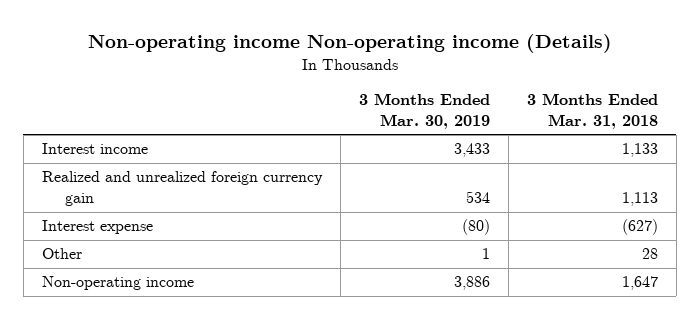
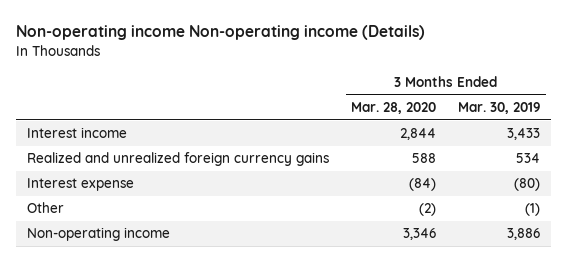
[526,93,658,130] 3 Months Ended Mar. 31, 2018 -> none
none -> [351,101,437,114] Mar. 28, 2020
[41,171,323,207] Realized and unrealized foreign currency gain -> [27,152,330,167] Realized and unrealized foreign currency gains
[481,248,490,260] 1 -> [525,203,541,217] (1)

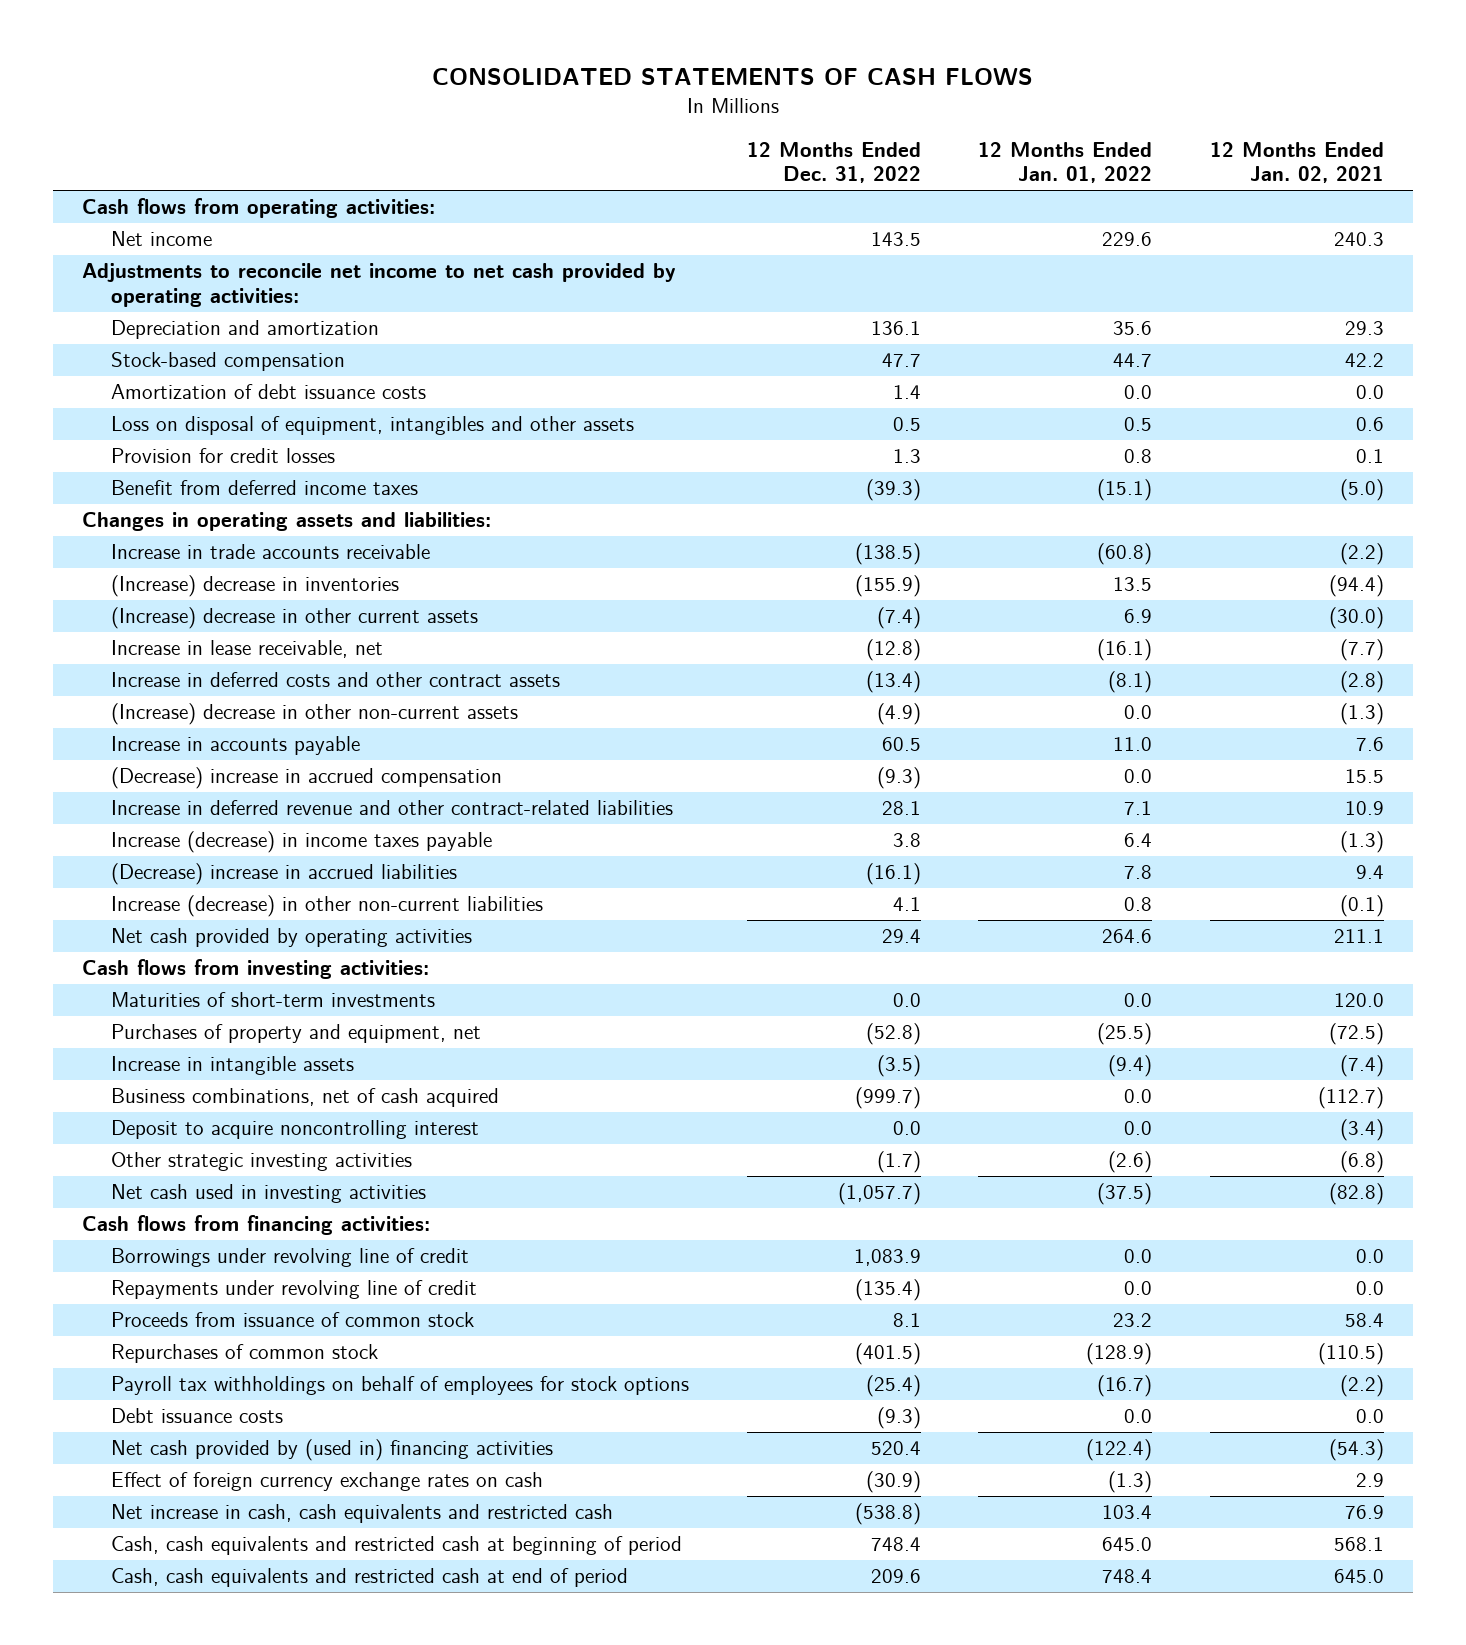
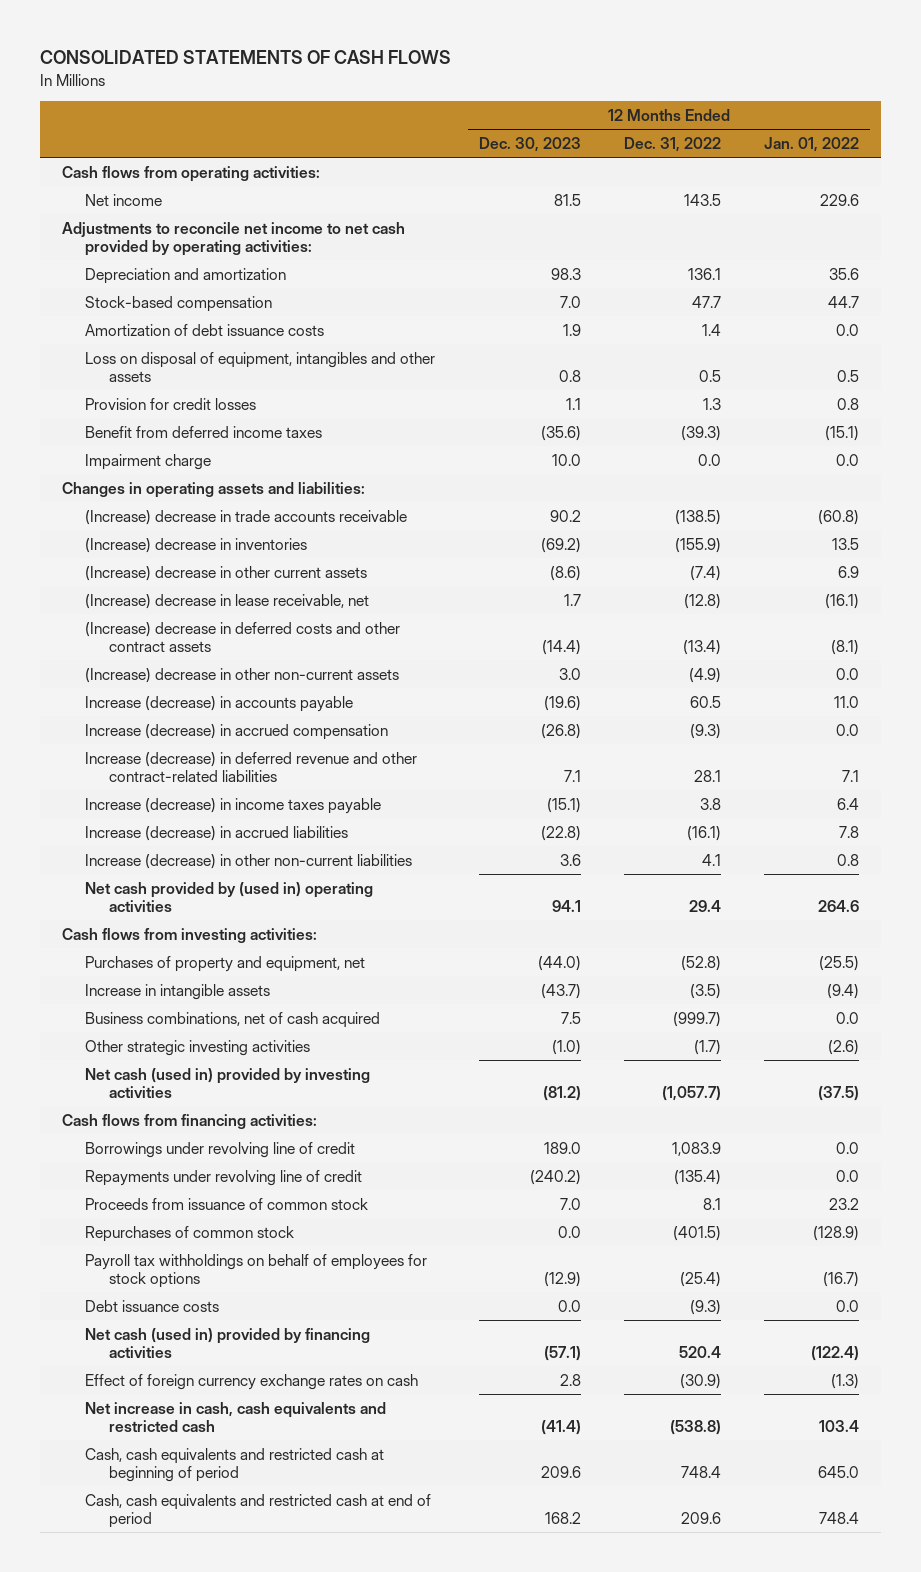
[1209,141,1384,184] 12 Months Ended Jan. 02, 2021 -> none
none -> [478,136,581,152] Dec. 30, 2023
none -> [85,453,212,470] Impairment charge
[111,544,431,560] Increase in trade accounts receivable -> [85,509,408,525] (Increase) decrease in trade accounts receivable
[111,640,384,659] Increase in lease receivable, net -> [85,593,370,609] (Increase) decrease in lease receivable, net
[111,672,561,688] Increase in deferred costs and other contract assets -> [85,621,401,653] (Increase) decrease in deferred costs and other contract assets
[111,736,361,756] Increase in accounts payable -> [85,695,354,712] Increase (decrease) in accounts payable
[111,767,503,790] (Decrease) increase in accrued compensation -> [85,723,389,740] Increase (decrease) in accrued compensation
[111,800,674,816] Increase in deferred revenue and other contract-related liabilities -> [85,751,418,783] Increase (decrease) in deferred revenue and other contract-related liabilities
[111,863,458,886] (Decrease) increase in accrued liabilities -> [85,825,349,841] Increase (decrease) in accrued liabilities
[111,928,473,948] Net cash provided by operating activities -> [85,881,374,913] Net cash provided by (used in) operating activities
[111,992,436,1008] Maturities of short-term investments -> none
[111,1120,480,1140] Deposit to acquire noncontrolling interest -> none
[111,1184,427,1204] Net cash used in investing activities -> [85,1067,371,1099] Net cash (used in) provided by investing activities
[111,1439,554,1462] Net cash provided by (used in) financing activities -> [85,1327,371,1359] Net cash (used in) provided by financing activities

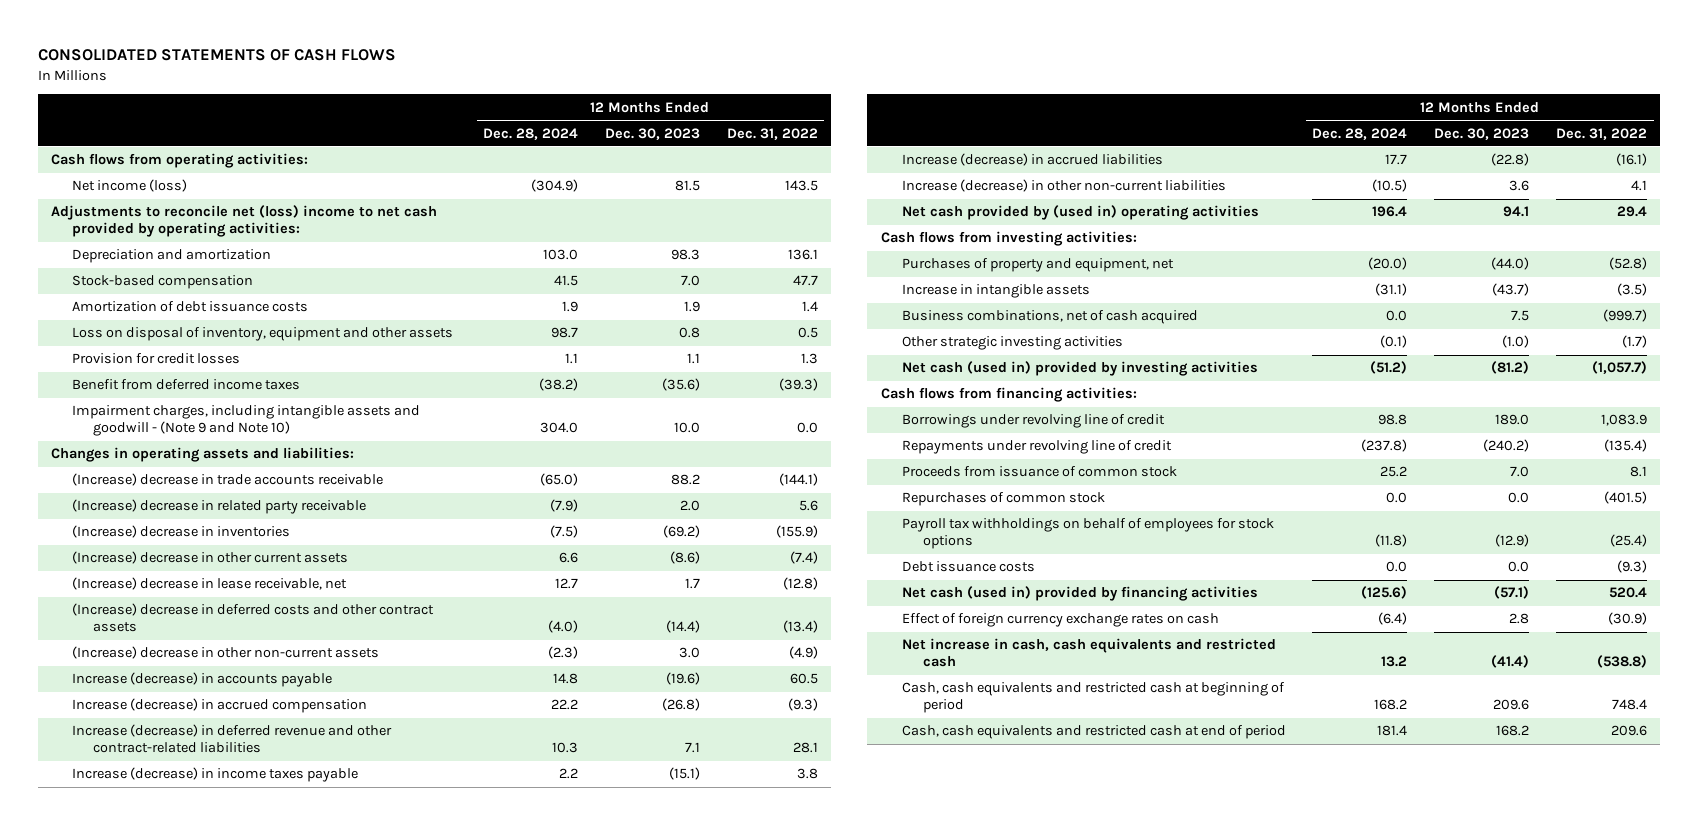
[764,136,860,152] Jan. 01, 2022 -> none
none -> [483,127,579,140] Dec. 28, 2024
[85,193,163,206] Net income -> [72,179,188,193] Net income (loss)
[61,221,405,257] Adjustments to reconcile net income to net cash provided by operating activities: -> [51,205,438,238] Adjustments to reconcile net (loss) income to net cash provided by operating activities:
[85,351,436,383] Loss on disposal of equipment, intangibles and other assets -> [72,327,454,342] Loss on disposal of inventory, equipment and other assets
[85,453,212,470] Impairment charge -> [72,405,421,437] Impairment charges, including intangible assets and goodwill - (Note 9 and Note 10)
[549,509,581,522] 90.2 -> [670,474,700,486] 88.2
[675,509,722,525] (138.5) -> [778,473,818,487] (144.1)
none -> [72,499,367,515] (Increase) decrease in related party receivable

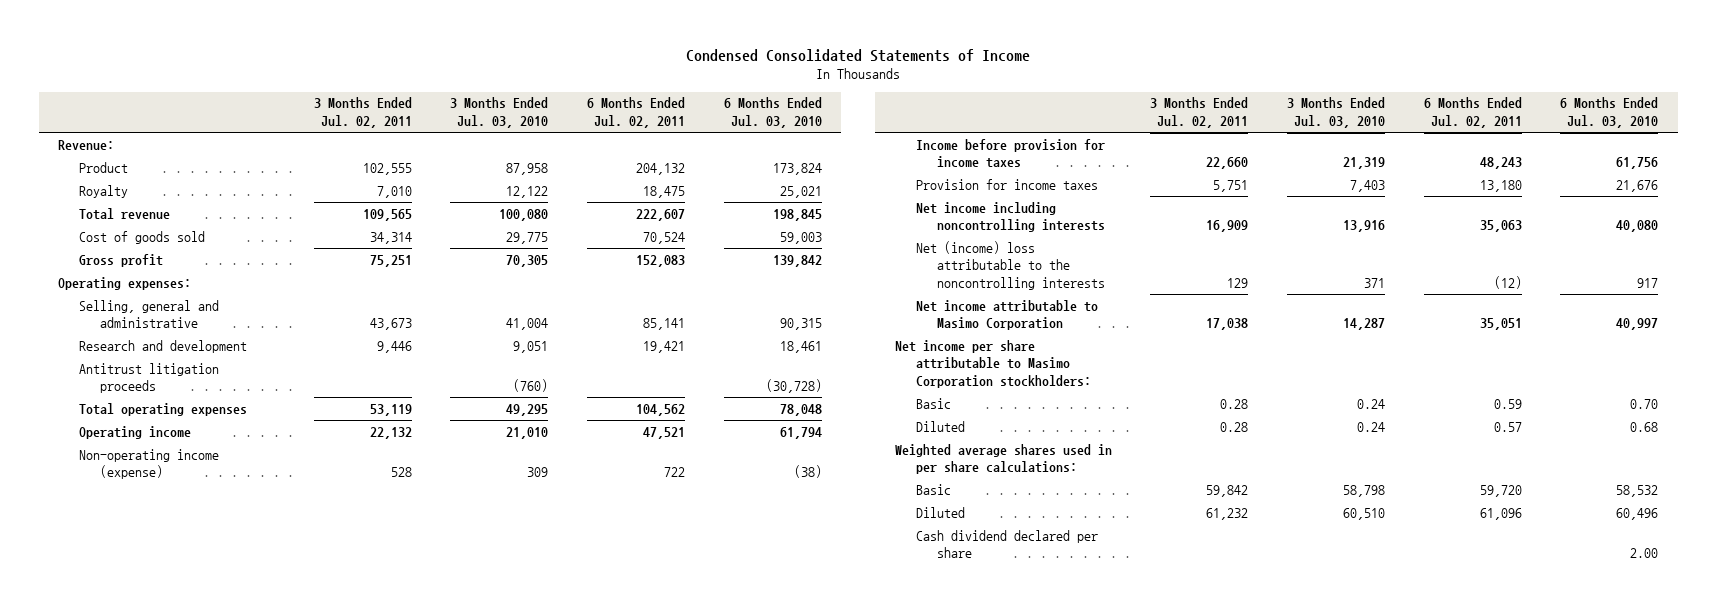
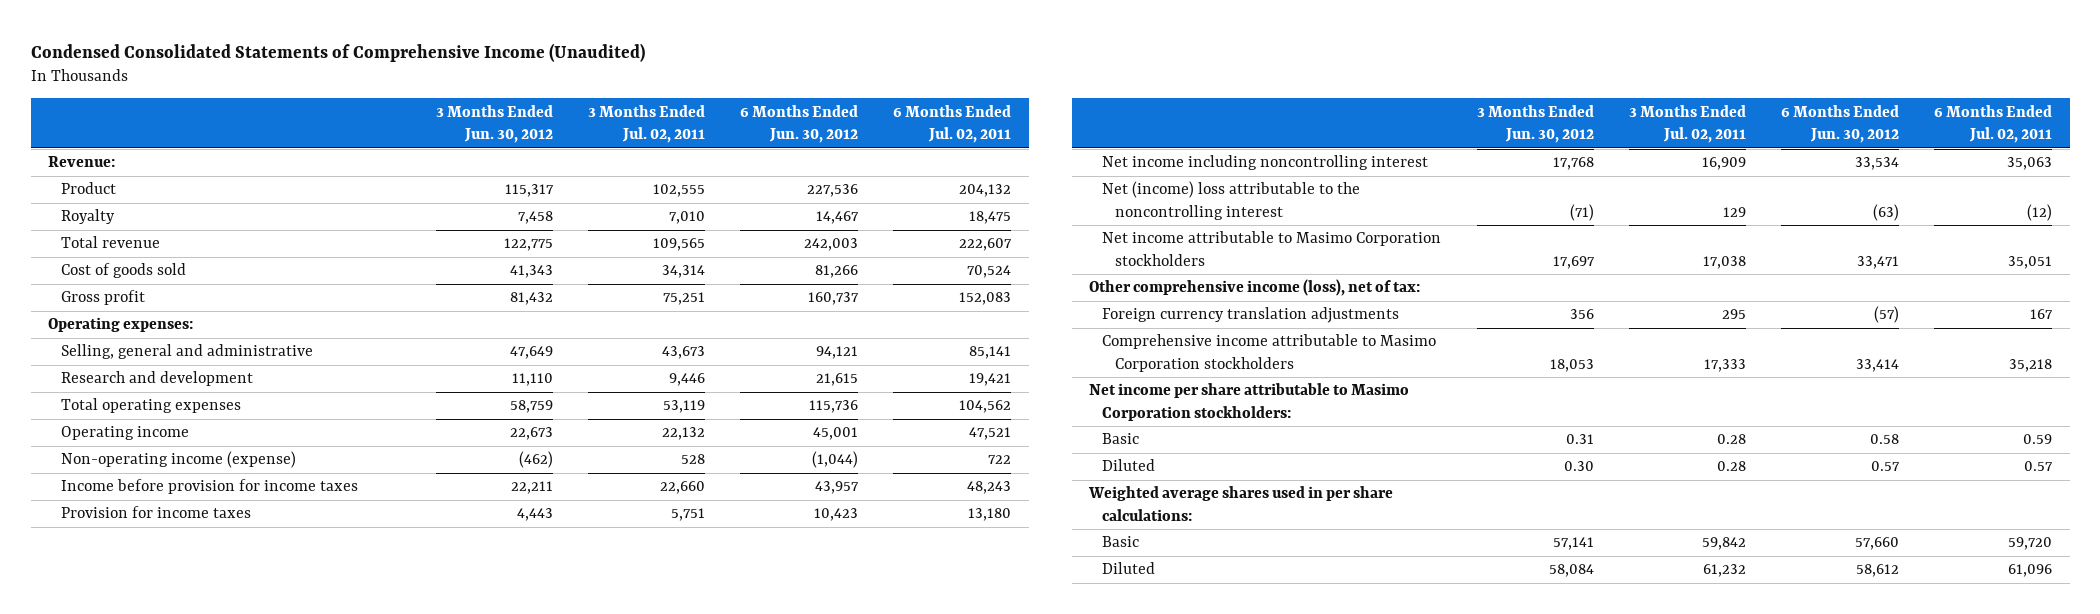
[686,48,1031,62] Condensed Consolidated Statements of Income -> [30,42,645,62] Condensed Consolidated Statements of Comprehensive Income (Unaudited)
[450,97,549,129] 3 Months Ended Jul. 03, 2010 -> none
[723,97,822,129] 6 Months Ended Jul. 03, 2010 -> none
none -> [435,104,553,144] 3 Months Ended Jun. 30, 2012
none -> [739,104,858,144] 6 Months Ended Jun. 30, 2012
[79,362,220,394] Antitrust litigation proceeds -> none
[915,201,1105,233] Net income including noncontrolling interests -> [1102,155,1429,171] Net income including noncontrolling interest
[915,240,1105,290] Net (income) loss attributable to the noncontrolling interests -> [1102,181,1361,220] Net (income) loss attributable to the noncontrolling interest
[915,299,1098,331] Net income attributable to Masimo Corporation -> [1102,231,1442,266] Net income attributable to Masimo Corporation stockholders
none -> [1089,279,1421,297] Other comprehensive income (loss), net of tax:
none -> [1102,307,1400,324] Foreign currency translation adjustments
none -> [1102,334,1437,372] Comprehensive income attributable to Masimo Corporation stockholders
[915,529,1098,559] Cash dividend declared per share -> none

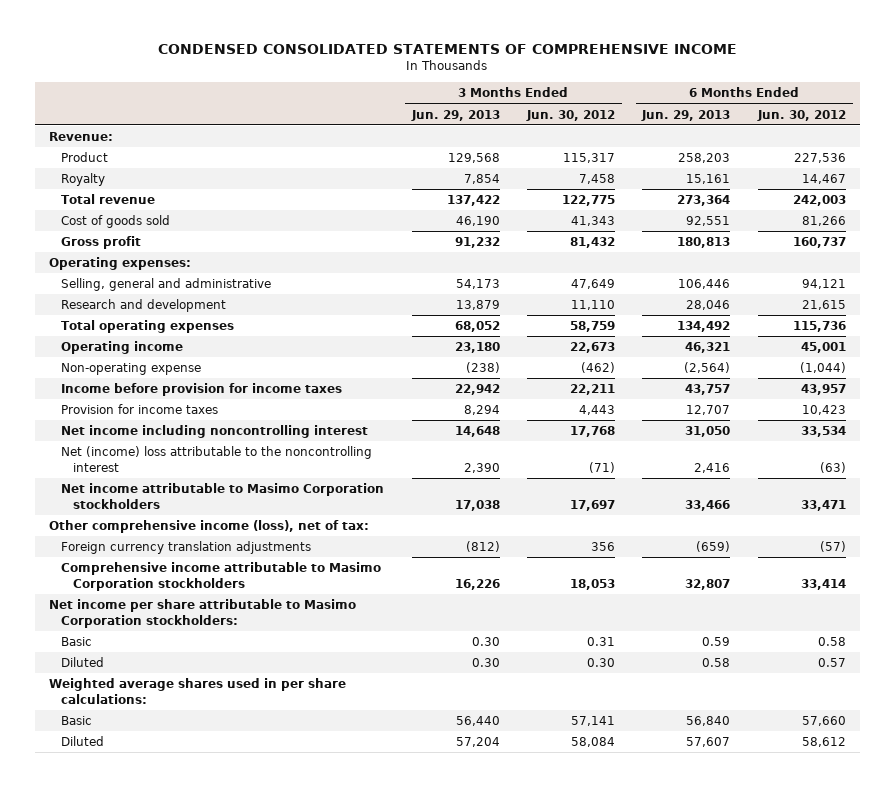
[30,42,645,62] Condensed Consolidated Statements of Comprehensive Income (Unaudited) -> [158,43,738,54] CONDENSED CONSOLIDATED STATEMENTS OF COMPREHENSIVE INCOME
[587,104,705,144] 3 Months Ended Jul. 02, 2011 -> none
[892,104,1011,144] 6 Months Ended Jul. 02, 2011 -> none
none -> [410,109,500,121] Jun. 29, 2013
none -> [641,109,731,121] Jun. 29, 2013
[61,451,297,469] Non-operating income (expense) -> [61,363,202,376] Non-operating expense

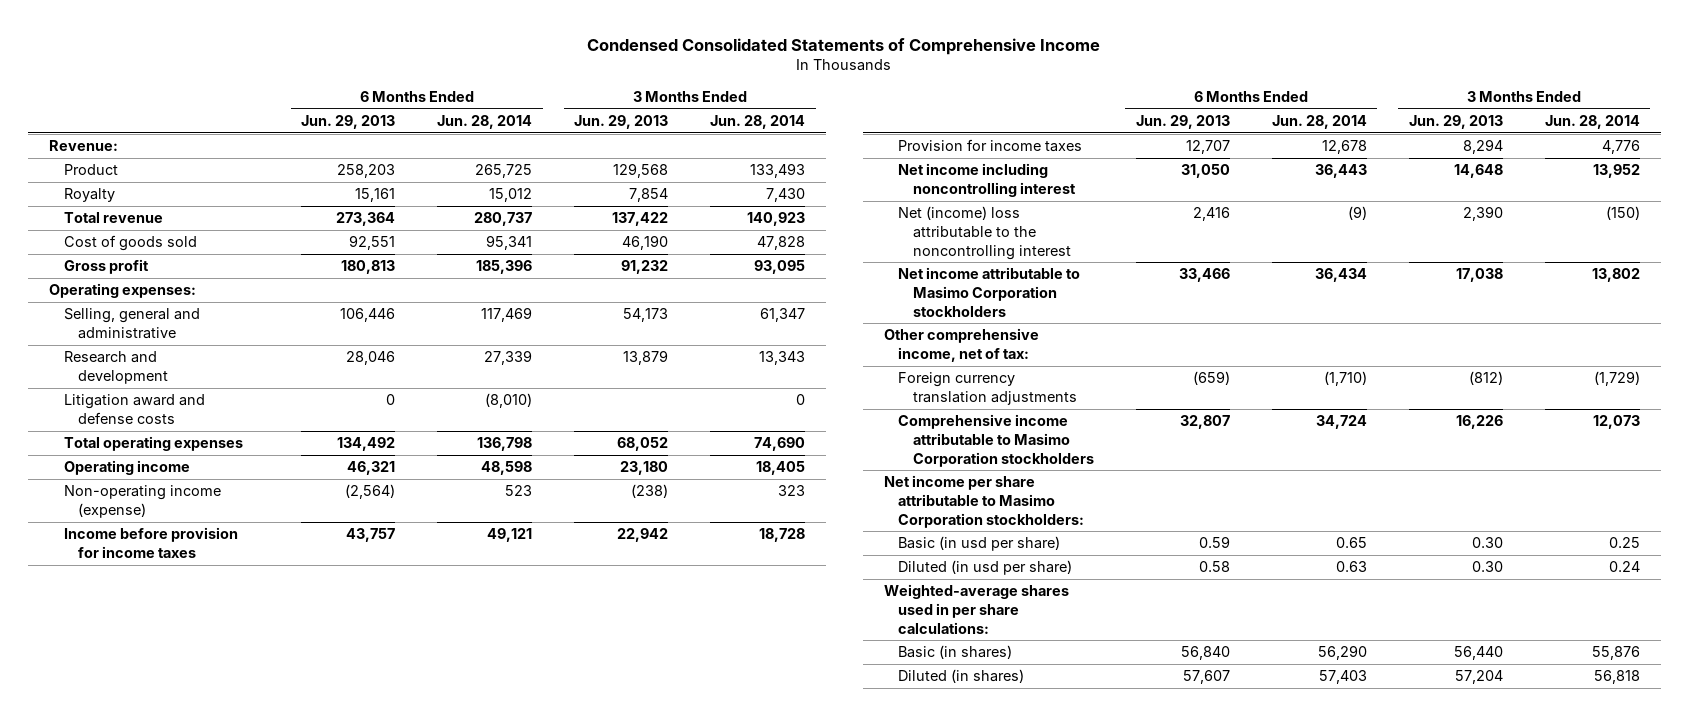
[158,43,738,54] CONDENSED CONSOLIDATED STATEMENTS OF COMPREHENSIVE INCOME -> [587,37,1101,55] Condensed Consolidated Statements of Comprehensive Income
[525,109,615,121] Jun. 30, 2012 -> none
[756,109,846,121] Jun. 30, 2012 -> none
none -> [437,115,533,130] Jun. 28, 2014
none -> [710,115,806,130] Jun. 28, 2014
none -> [63,394,205,424] Litigation award and defense costs
[61,363,202,376] Non-operating expense -> [63,485,221,518] Non-operating income (expense)
[48,520,369,534] Other comprehensive income (loss), net of tax: -> [883,328,1039,362] Other comprehensive income, net of tax:
[61,637,93,647] Basic -> [898,536,1061,552] Basic (in usd per share)
[61,657,105,668] Diluted -> [898,560,1073,576] Diluted (in usd per share)
[48,678,346,704] Weighted average shares used in per share calculations: -> [883,584,1069,634] Weighted-average shares used in per share calculations:
[61,716,93,726] Basic -> [898,645,1013,660] Basic (in shares)
[61,736,105,747] Diluted -> [898,669,1025,684] Diluted (in shares)

